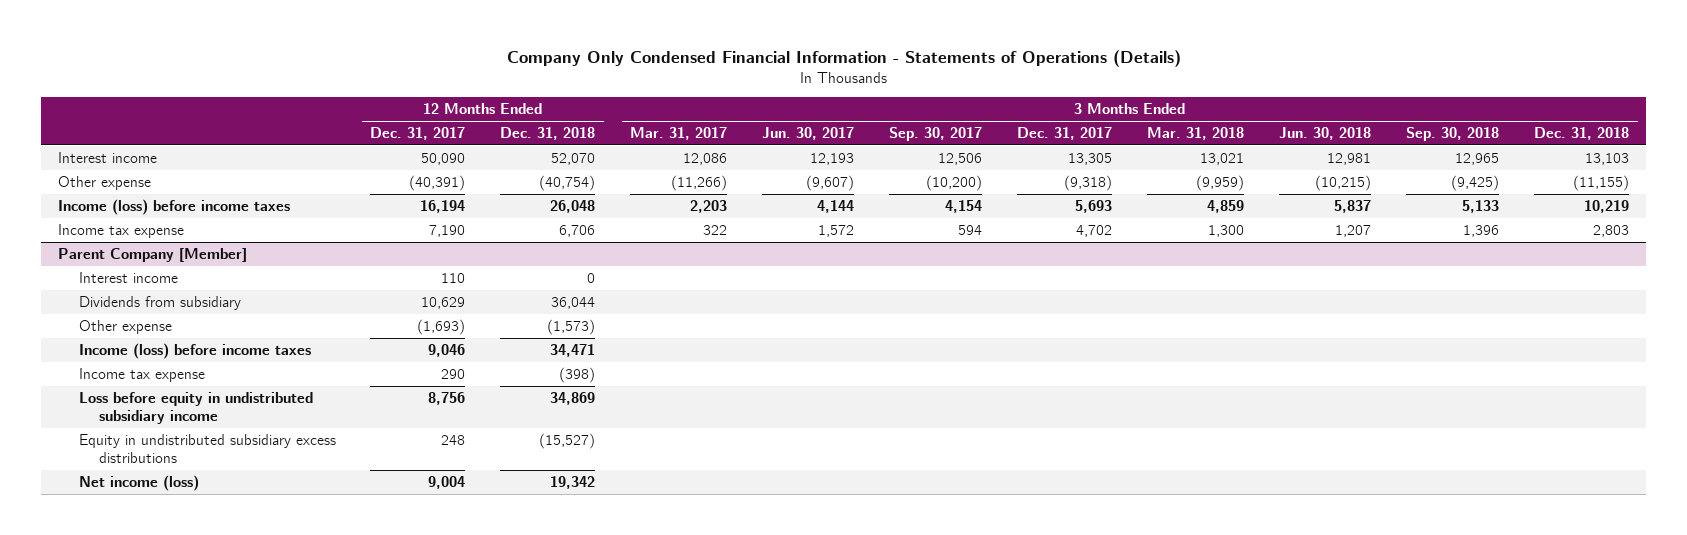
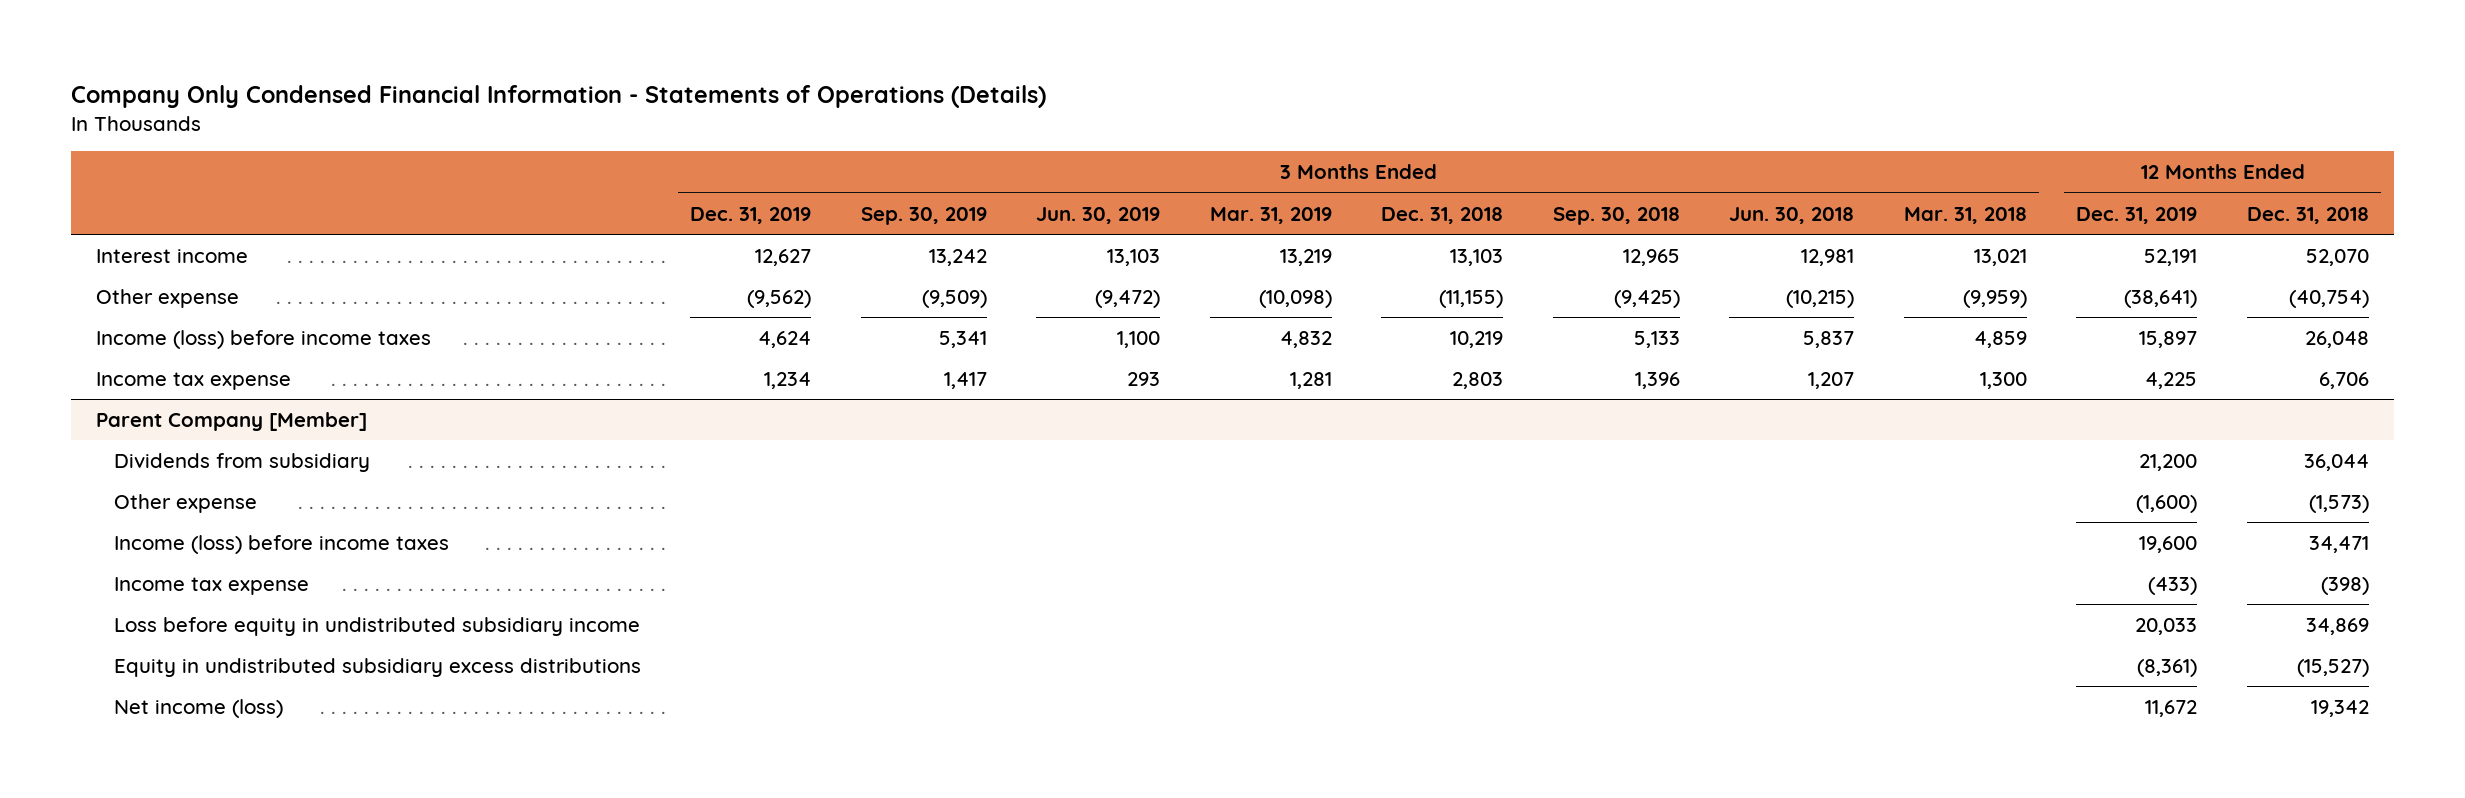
[370,126,466,140] Dec. 31, 2017 -> none
[630,126,728,140] Mar. 31, 2017 -> none
[762,126,855,140] Jun. 30, 2017 -> none
[889,126,983,141] Sep. 30, 2017 -> none
[1017,126,1113,140] Dec. 31, 2017 -> none
none -> [690,206,812,224] Dec. 31, 2019
none -> [860,206,987,225] Sep. 30, 2019
none -> [1036,206,1161,224] Jun. 30, 2019
none -> [1209,206,1332,224] Mar. 31, 2019
none -> [2076,206,2198,224] Dec. 31, 2019
[78,271,178,283] Interest income -> none

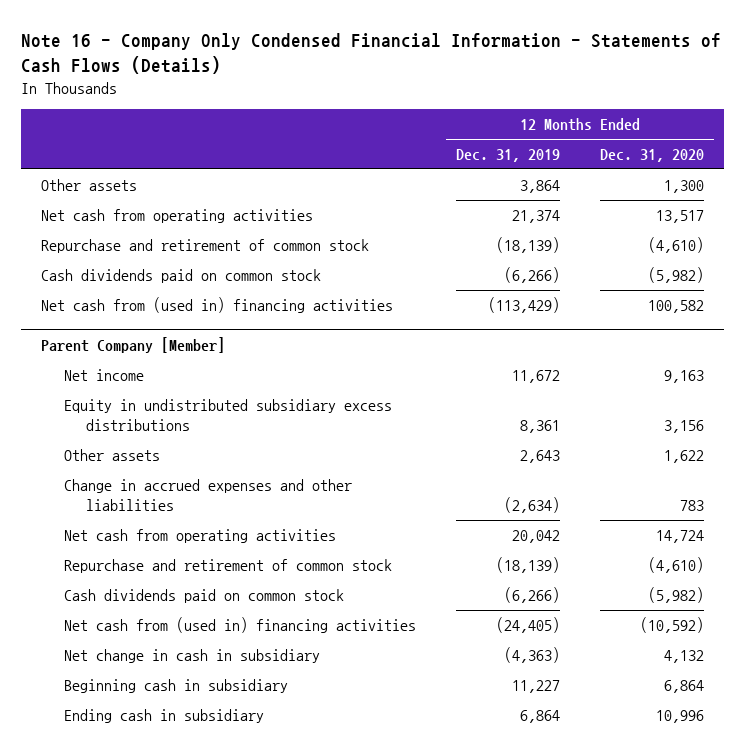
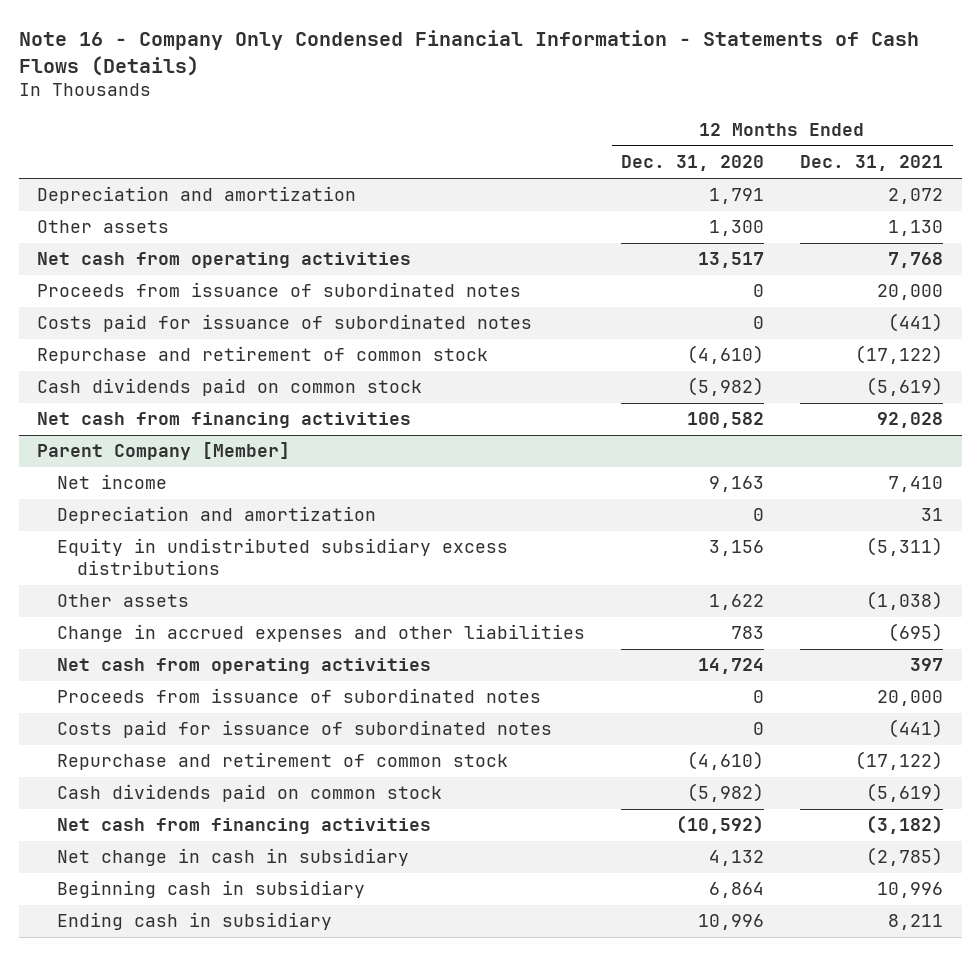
[455,149,560,163] Dec. 31, 2019 -> none
none -> [800,155,944,172] Dec. 31, 2021
none -> [36,186,356,205] Depreciation and amortization
none -> [36,282,521,298] Proceeds from issuance of subordinated notes
none -> [36,314,532,333] Costs paid for issuance of subordinated notes
[41,297,394,314] Net cash from (used in) financing activities -> [36,412,411,429] Net cash from financing activities
none -> [56,506,376,525] Depreciation and amortization
none -> [56,688,541,704] Proceeds from issuance of subordinated notes
none -> [56,720,552,739] Costs paid for issuance of subordinated notes
[63,617,416,634] Net cash from (used in) financing activities -> [56,818,431,835] Net cash from financing activities

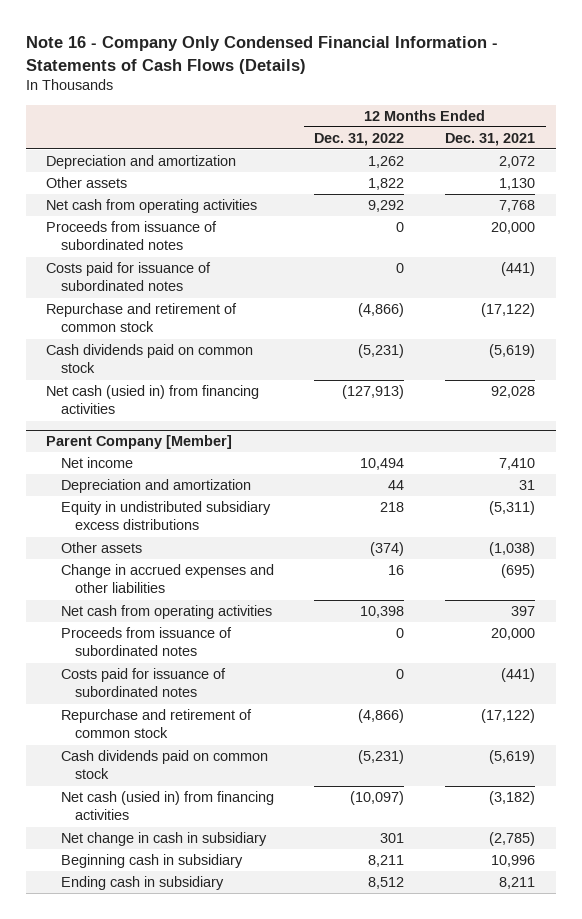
[621,155,765,172] Dec. 31, 2020 -> none
none -> [314,132,405,146] Dec. 31, 2022
[36,412,411,429] Net cash from financing activities -> [46,385,260,415] Net cash (usied in) from financing activities
[56,818,431,835] Net cash from financing activities -> [60,791,274,821] Net cash (usied in) from financing activities

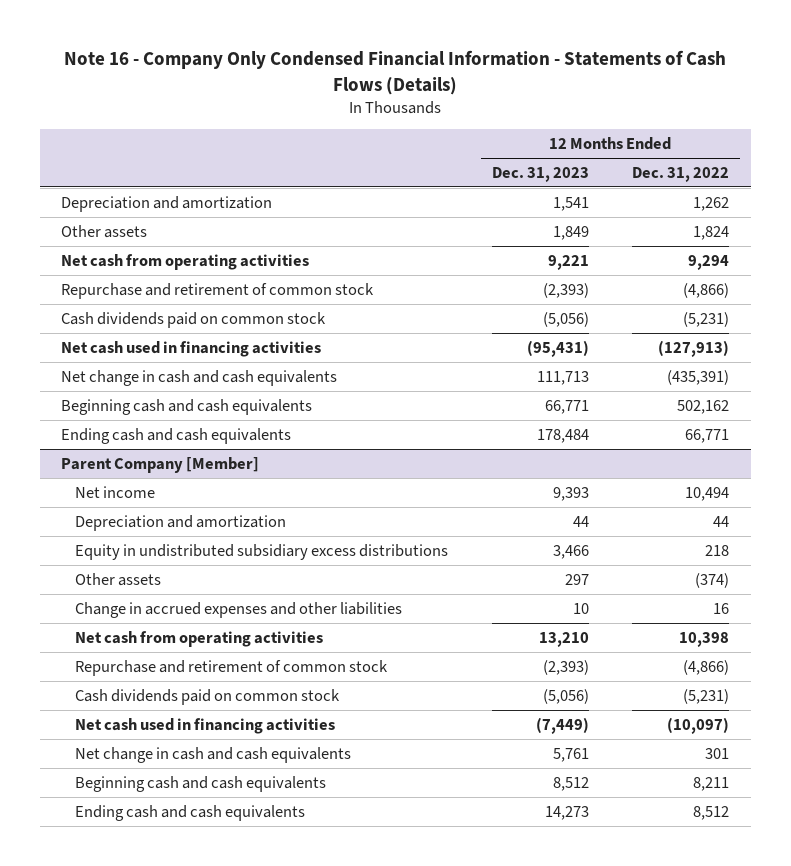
[445,132,536,146] Dec. 31, 2021 -> none
none -> [491,166,589,182] Dec. 31, 2023
[46,221,218,251] Proceeds from issuance of subordinated notes -> none
[46,262,212,292] Costs paid for issuance of subordinated notes -> none
[368,178,405,191] 1,822 -> [693,225,730,240] 1,824
[368,200,405,213] 9,292 -> [688,254,730,270] 9,294
[46,385,260,415] Net cash (usied in) from financing activities -> [61,340,322,357] Net cash used in financing activities
none -> [61,369,338,386] Net change in cash and cash equivalents
none -> [61,398,313,415] Beginning cash and cash equivalents
none -> [61,427,292,444] Ending cash and cash equivalents
[60,627,232,657] Proceeds from issuance of subordinated notes -> none
[60,668,226,698] Costs paid for issuance of subordinated notes -> none
[60,791,274,821] Net cash (usied in) from financing activities -> [75,717,336,734] Net cash used in financing activities
[60,832,267,847] Net change in cash in subsidiary -> [75,746,352,763] Net change in cash and cash equivalents
[60,854,243,869] Beginning cash in subsidiary -> [75,775,327,792] Beginning cash and cash equivalents
[60,876,224,891] Ending cash in subsidiary -> [75,804,306,821] Ending cash and cash equivalents

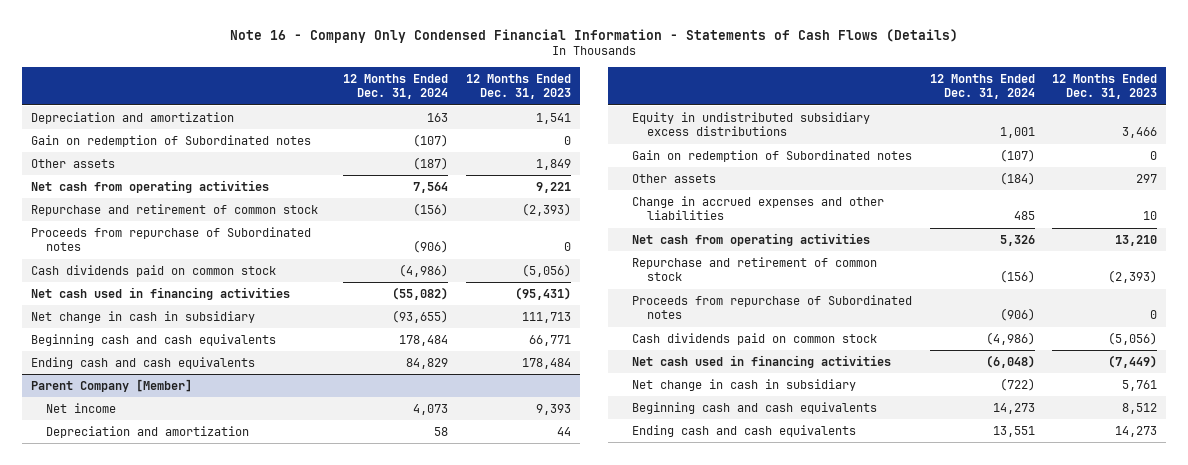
[632,166,730,182] Dec. 31, 2022 -> none
none -> [343,73,449,100] 12 Months Ended Dec. 31, 2024
none -> [31,134,312,147] Gain on redemption of Subordinated notes
none -> [31,226,312,252] Proceeds from repurchase of Subordinated notes
[61,369,338,386] Net change in cash and cash equivalents -> [31,310,256,323] Net change in cash in subsidiary
none -> [632,149,913,162] Gain on redemption of Subordinated notes
none -> [632,294,913,320] Proceeds from repurchase of Subordinated notes
[75,746,352,763] Net change in cash and cash equivalents -> [632,378,857,391] Net change in cash in subsidiary

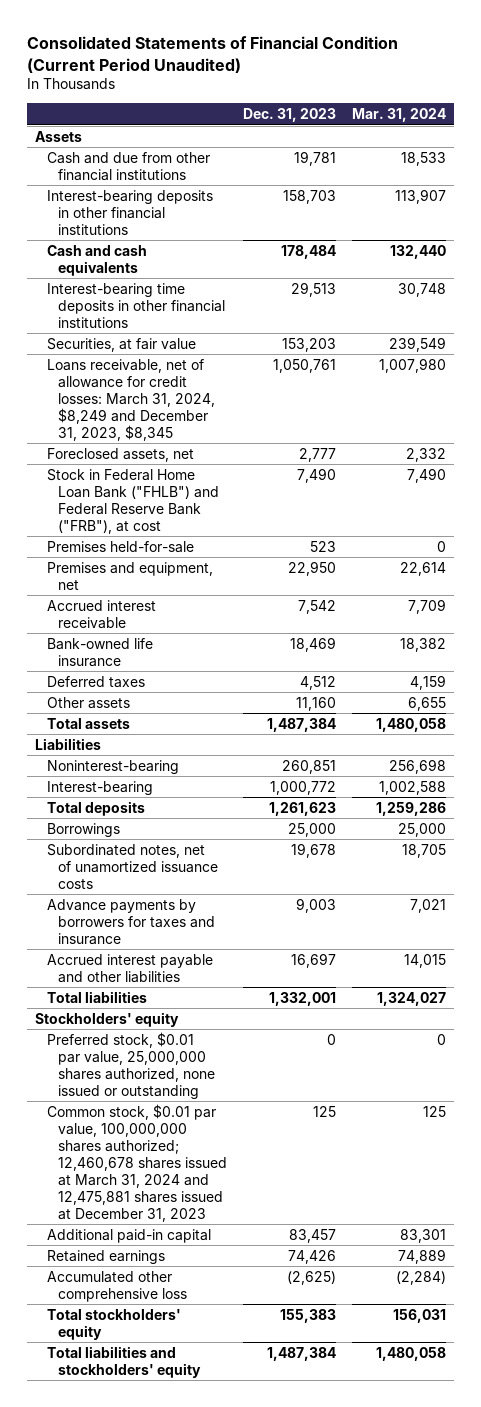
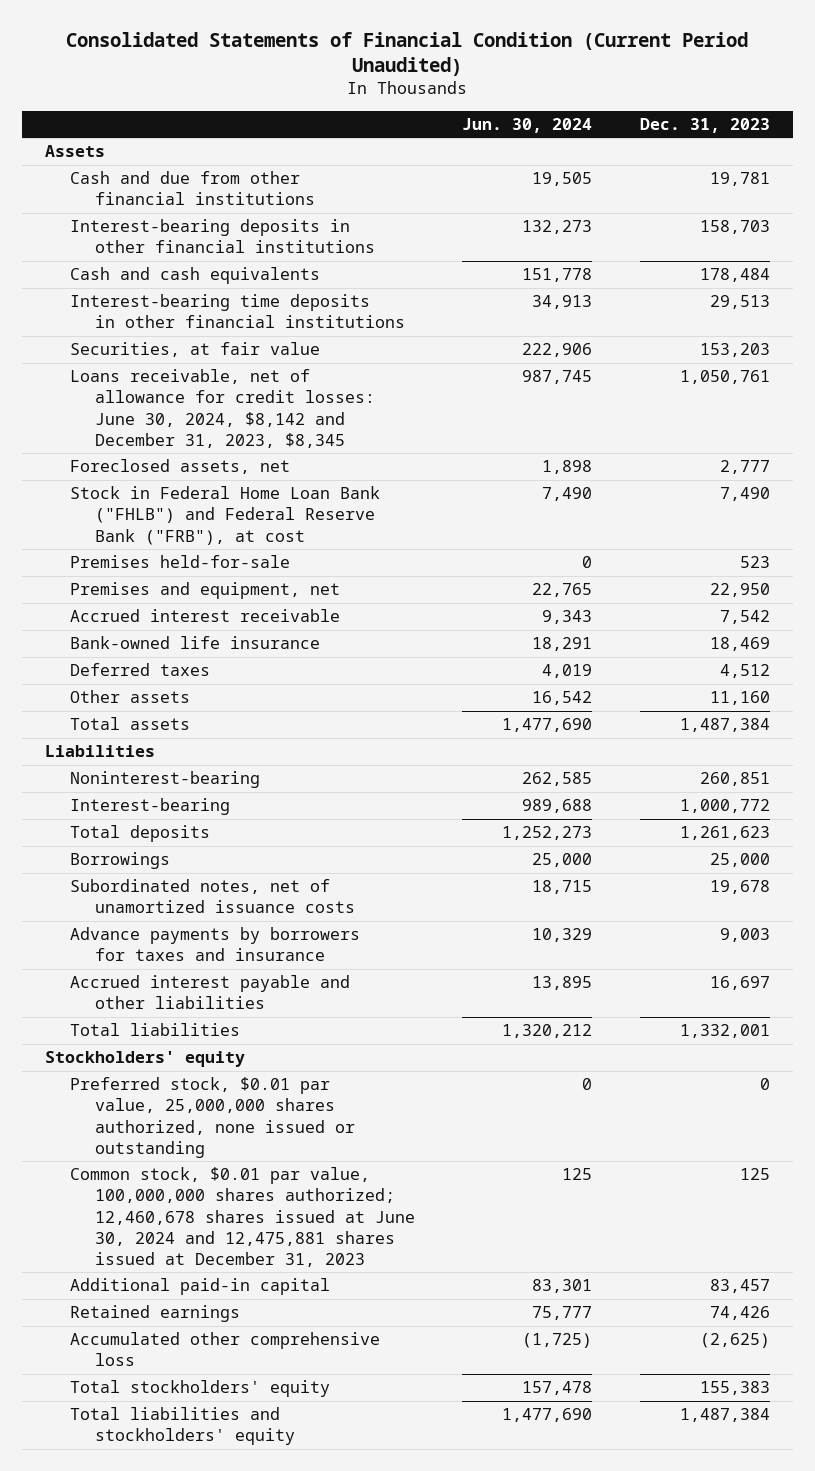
[351,108,446,123] Mar. 31, 2024 -> none
none -> [462,117,593,133] Jun. 30, 2024
[46,358,215,441] Loans receivable, net of allowance for credit losses: March 31, 2024, $8,249 and December 31, 2023, $8,345 -> [70,369,376,448] Loans receivable, net of allowance for credit losses: June 30, 2024, $8,142 and December 31, 2023, $8,345
[46,1103,227,1222] Common stock, $0.01 par value, 100,000,000 shares authorized; 12,460,678 shares issued at March 31, 2024 and 12,475,881 shares issued at December 31, 2023 -> [70,1167,416,1267] Common stock, $0.01 par value, 100,000,000 shares authorized; 12,460,678 shares issued at June 30, 2024 and 12,475,881 shares issued at December 31, 2023

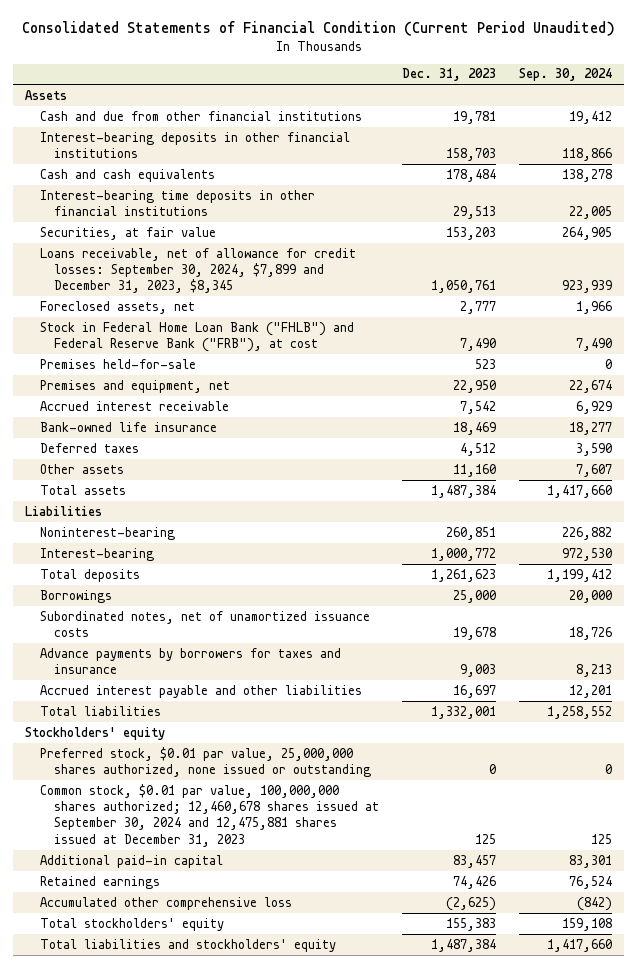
[462,117,593,133] Jun. 30, 2024 -> none
none -> [519,68,613,82] Sep. 30, 2024
[70,369,376,448] Loans receivable, net of allowance for credit losses: June 30, 2024, $8,142 and December 31, 2023, $8,345 -> [39,247,356,294] Loans receivable, net of allowance for credit losses: September 30, 2024, $7,899 and December 31, 2023, $8,345
[70,1167,416,1267] Common stock, $0.01 par value, 100,000,000 shares authorized; 12,460,678 shares issued at June 30, 2024 and 12,475,881 shares issued at December 31, 2023 -> [39,783,380,847] Common stock, $0.01 par value, 100,000,000 shares authorized; 12,460,678 shares issued at September 30, 2024 and 12,475,881 shares issued at December 31, 2023

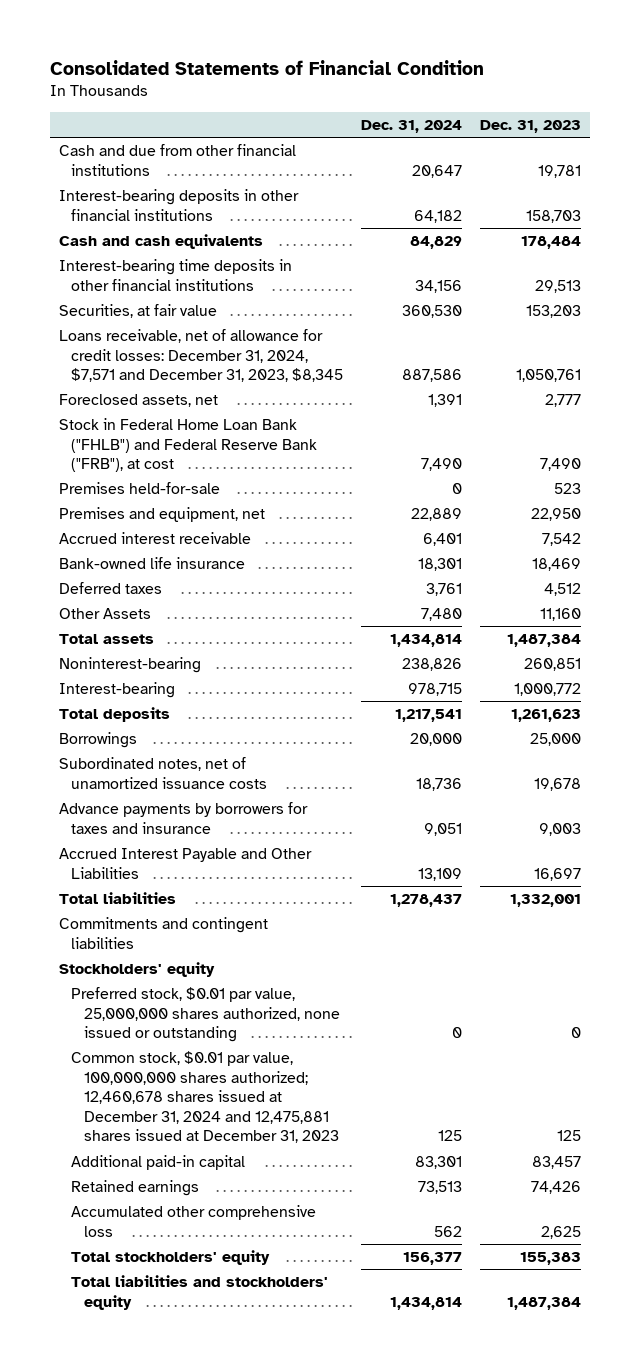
[21,21,615,37] Consolidated Statements of Financial Condition (Current Period Unaudited) -> [50,59,485,75] Consolidated Statements of Financial Condition
[519,68,613,82] Sep. 30, 2024 -> none
none -> [361,120,463,134] Dec. 31, 2024
[24,89,67,100] Assets -> none
[39,247,356,294] Loans receivable, net of allowance for credit losses: September 30, 2024, $7,899 and December 31, 2023, $8,345 -> [59,328,344,383] Loans receivable, net of allowance for credit losses: December 31, 2024, $7,571 and December 31, 2023, $8,345
[39,463,124,474] Other assets -> [59,607,152,619] Other Assets
[24,505,102,516] Liabilities -> none
[39,684,362,698] Accrued interest payable and other liabilities -> [59,847,313,879] Accrued Interest Payable and Other Liabilities
none -> [59,916,269,949] Commitments and contingent liabilities
[39,783,380,847] Common stock, $0.01 par value, 100,000,000 shares authorized; 12,460,678 shares issued at September 30, 2024 and 12,475,881 shares issued at December 31, 2023 -> [71,1050,339,1144] Common stock, $0.01 par value, 100,000,000 shares authorized; 12,460,678 shares issued at December 31, 2024 and 12,475,881 shares issued at December 31, 2023
[446,896,497,911] (2,625) -> [541,1225,582,1239] 2,625

